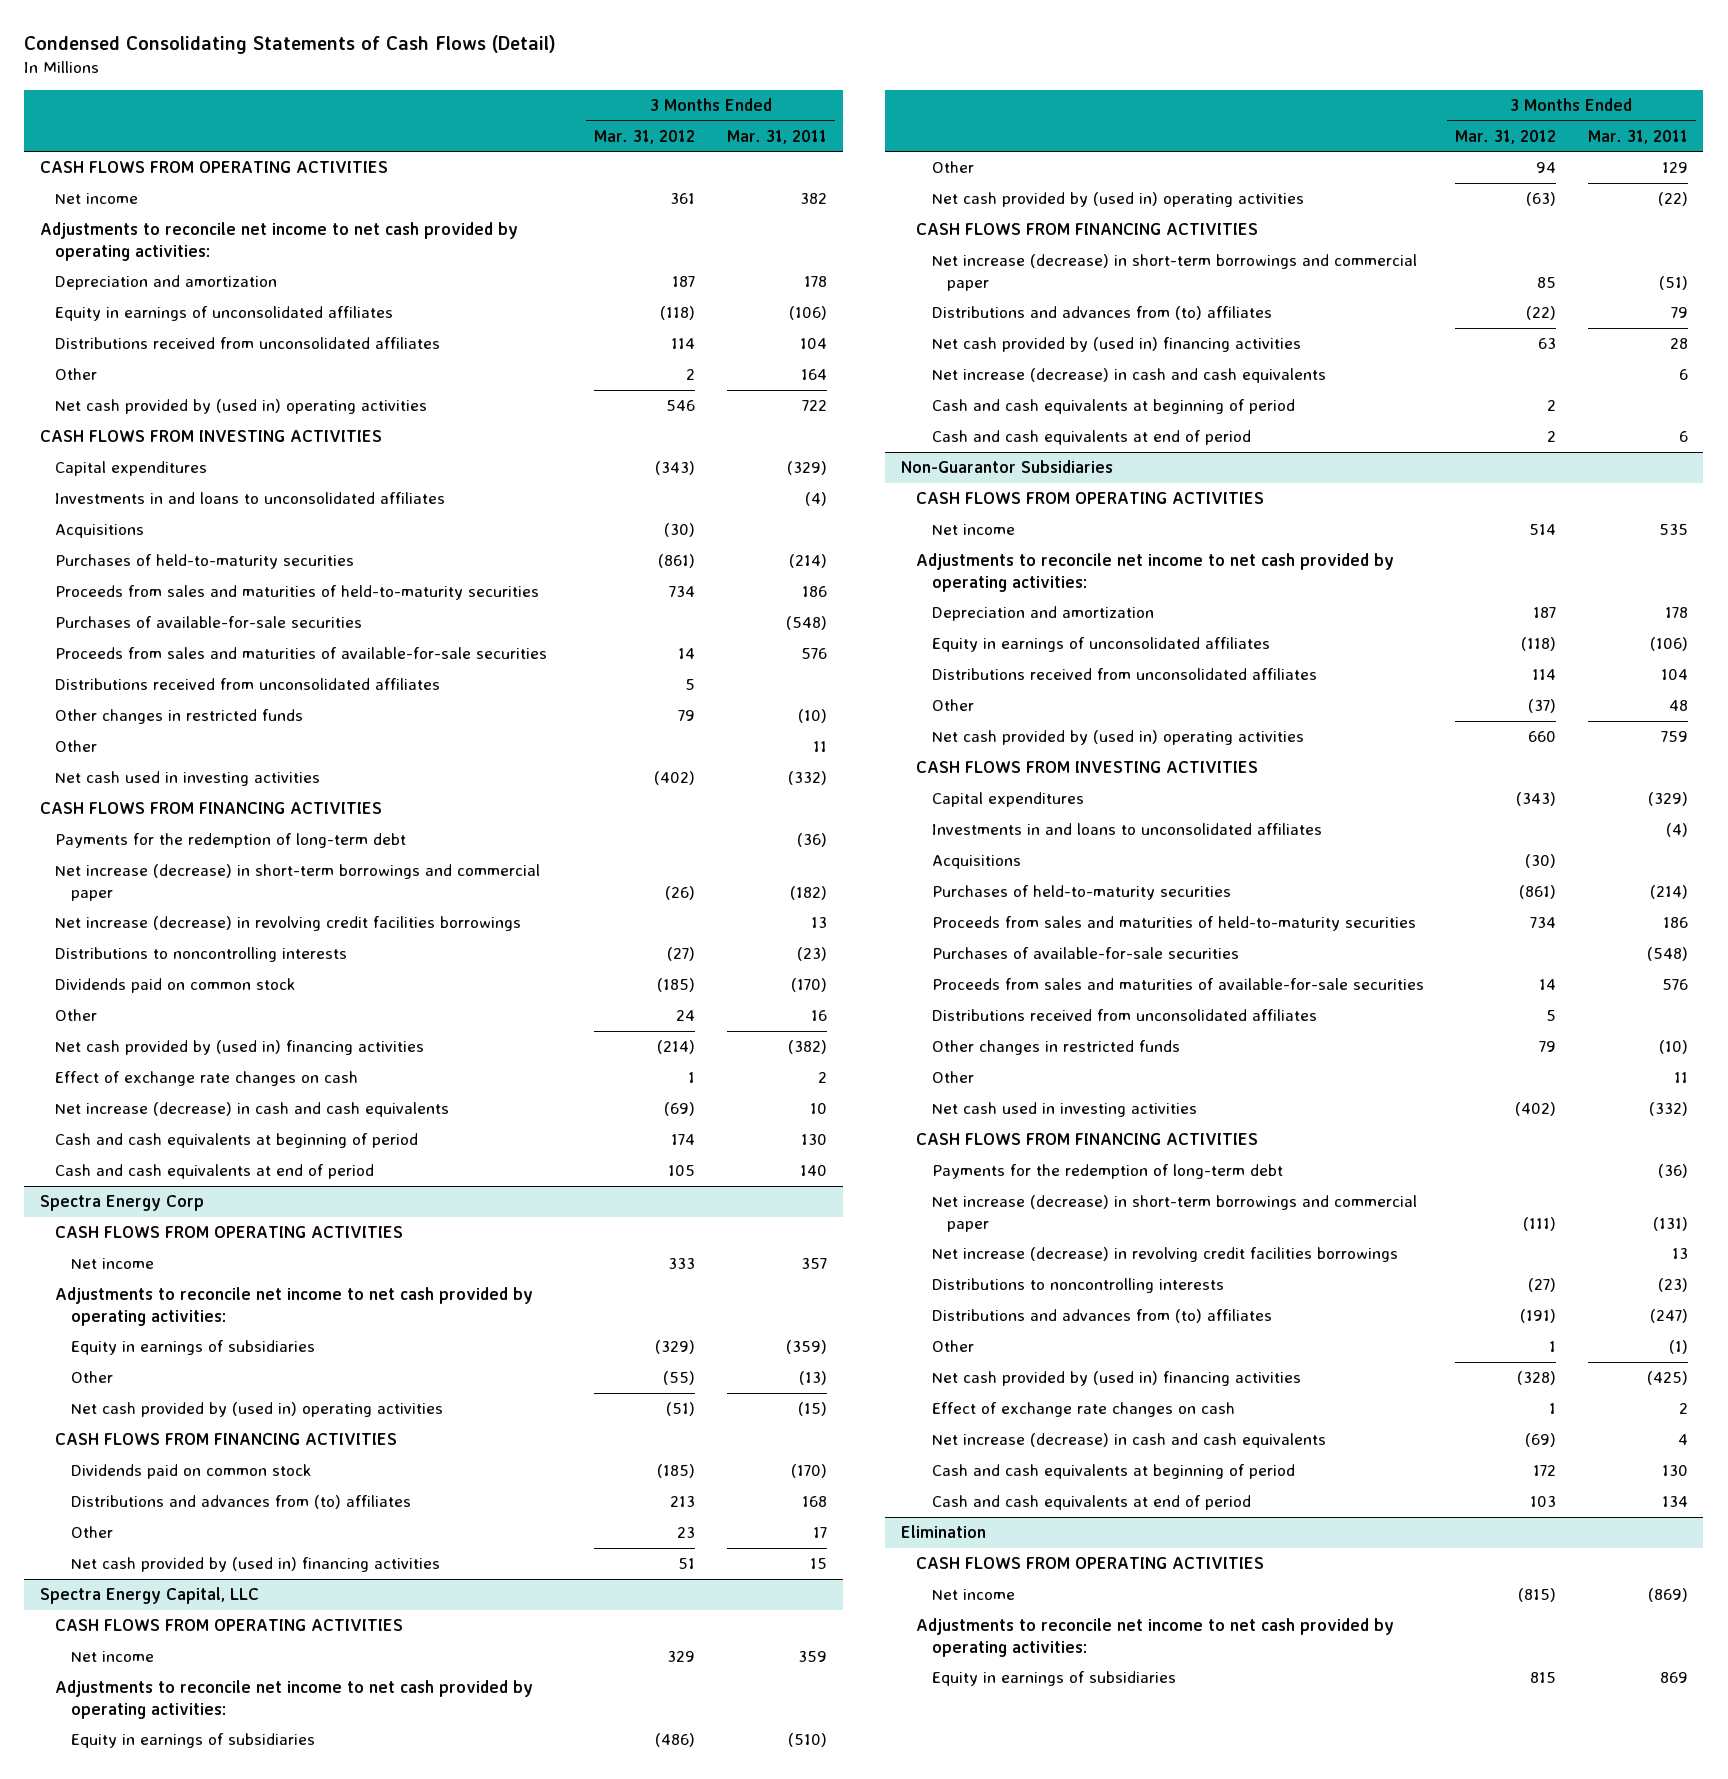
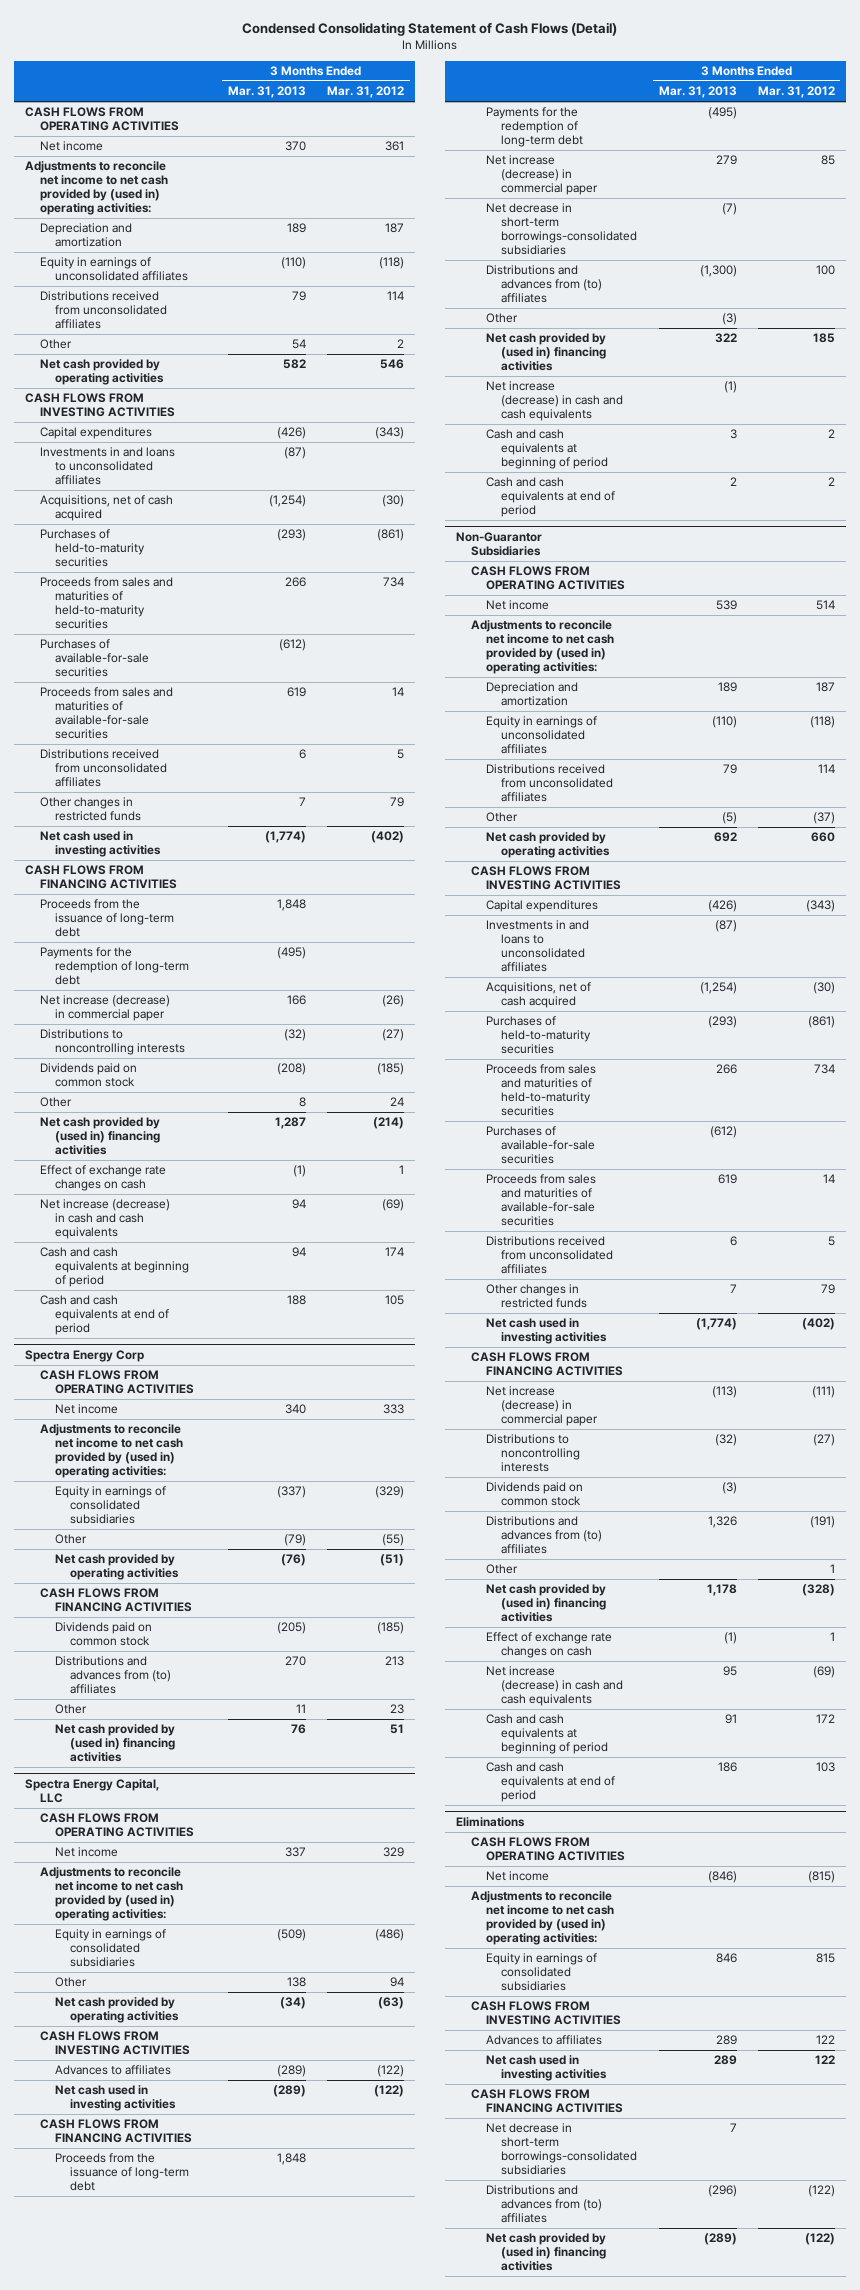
[24,35,557,55] Condensed Consolidating Statements of Cash Flows (Detail) -> [241,21,617,36] Condensed Consolidating Statement of Cash Flows (Detail)
[726,129,827,144] Mar. 31, 2011 -> none
none -> [227,86,306,99] Mar. 31, 2013
[39,222,518,261] Adjustments to reconcile net income to net cash provided by operating activities: -> [24,161,168,216] Adjustments to reconcile net income to net cash provided by (used in) operating activities:
[55,399,428,415] Net cash provided by (used in) operating activities -> [39,359,165,386] Net cash provided by operating activities
[55,524,145,539] Acquisitions -> [39,495,173,522] Acquisitions, net of cash acquired
[55,740,98,753] Other -> none
none -> [39,899,175,938] Proceeds from the issuance of long-term debt
[55,916,522,932] Net increase (decrease) in revolving credit facilities borrowings -> none
[55,864,541,901] Net increase (decrease) in short-term borrowings and commercial paper -> [39,995,170,1022] Net increase (decrease) in commercial paper
[55,1287,534,1326] Adjustments to reconcile net income to net cash provided by operating activities: -> [39,1424,184,1479] Adjustments to reconcile net income to net cash provided by (used in) operating activities:
[70,1340,315,1356] Equity in earnings of subsidiaries -> [55,1486,167,1525] Equity in earnings of consolidated subsidiaries
[70,1402,443,1418] Net cash provided by (used in) operating activities -> [55,1554,180,1581] Net cash provided by operating activities
[55,1680,534,1719] Adjustments to reconcile net income to net cash provided by operating activities: -> [39,1867,184,1922] Adjustments to reconcile net income to net cash provided by (used in) operating activities:
[70,1733,315,1749] Equity in earnings of subsidiaries -> [55,1929,167,1968] Equity in earnings of consolidated subsidiaries
[931,192,1304,208] Net cash provided by (used in) operating activities -> [55,1997,180,2024] Net cash provided by operating activities
none -> [39,2031,191,2056] CASH FLOWS FROM INVESTING ACTIVITIES
none -> [55,2065,172,2076] Advances to affiliates
none -> [55,2085,177,2112] Net cash used in investing activities
none -> [55,2153,190,2192] Proceeds from the issuance of long-term debt
none -> [485,107,583,148] Payments for the redemption of long-term debt
[931,254,1417,291] Net increase (decrease) in short-term borrowings and commercial paper -> [485,155,598,196] Net increase (decrease) in commercial paper
none -> [485,203,637,256] Net decrease in short-term borrowings-consolidated subsidiaries
[1526,306,1557,321] (22) -> [816,265,836,276] 100
none -> [485,313,518,324] Other
[1538,338,1557,350] 63 -> [813,333,836,344] 185
[916,553,1395,592] Adjustments to reconcile net income to net cash provided by operating activities: -> [470,620,614,675] Adjustments to reconcile net income to net cash provided by (used in) operating activities:
[931,730,1304,746] Net cash provided by (used in) operating activities -> [485,832,610,859] Net cash provided by operating activities
[931,855,1021,870] Acquisitions -> [485,982,591,1009] Acquisitions, net of cash acquired
[931,1071,974,1084] Other -> none
[931,1164,1283,1180] Payments for the redemption of long-term debt -> none
[931,1247,1398,1263] Net increase (decrease) in revolving credit facilities borrowings -> none
[931,1195,1417,1232] Net increase (decrease) in short-term borrowings and commercial paper -> [485,1386,598,1427] Net increase (decrease) in commercial paper
none -> [485,1482,583,1507] Dividends paid on common stock
[900,1525,986,1539] Elimination -> [455,1817,525,1828] Eliminations
[916,1618,1395,1657] Adjustments to reconcile net income to net cash provided by operating activities: -> [470,1891,614,1946] Adjustments to reconcile net income to net cash provided by (used in) operating activities:
[931,1671,1176,1687] Equity in earnings of subsidiaries -> [485,1953,597,1992] Equity in earnings of consolidated subsidiaries
none -> [470,2001,621,2026] CASH FLOWS FROM INVESTING ACTIVITIES
none -> [485,2035,602,2046] Advances to affiliates
none -> [485,2055,607,2082] Net cash used in investing activities
none -> [470,2089,623,2114] CASH FLOWS FROM FINANCING ACTIVITIES
none -> [485,2123,637,2176] Net decrease in short-term borrowings-consolidated subsidiaries
none -> [485,2185,602,2224] Distributions and advances from (to) affiliates
none -> [485,2233,606,2272] Net cash provided by (used in) financing activities

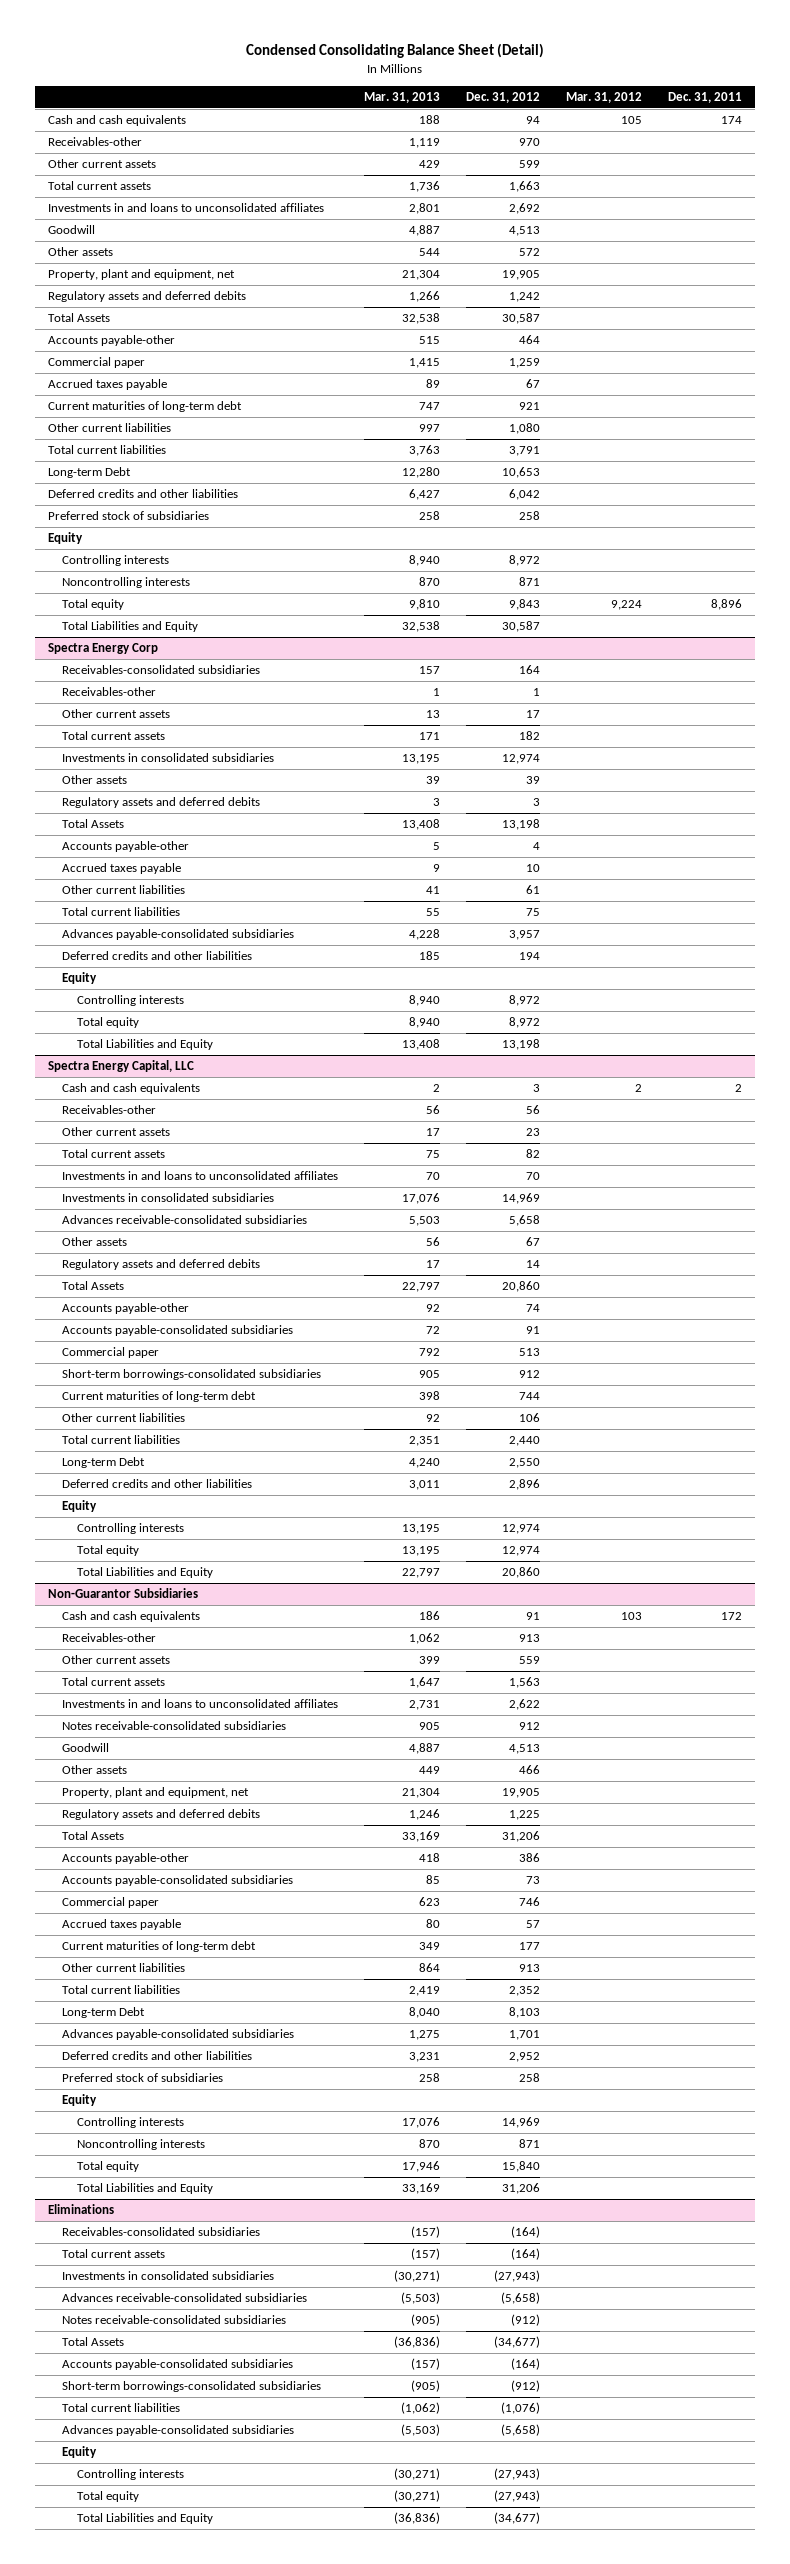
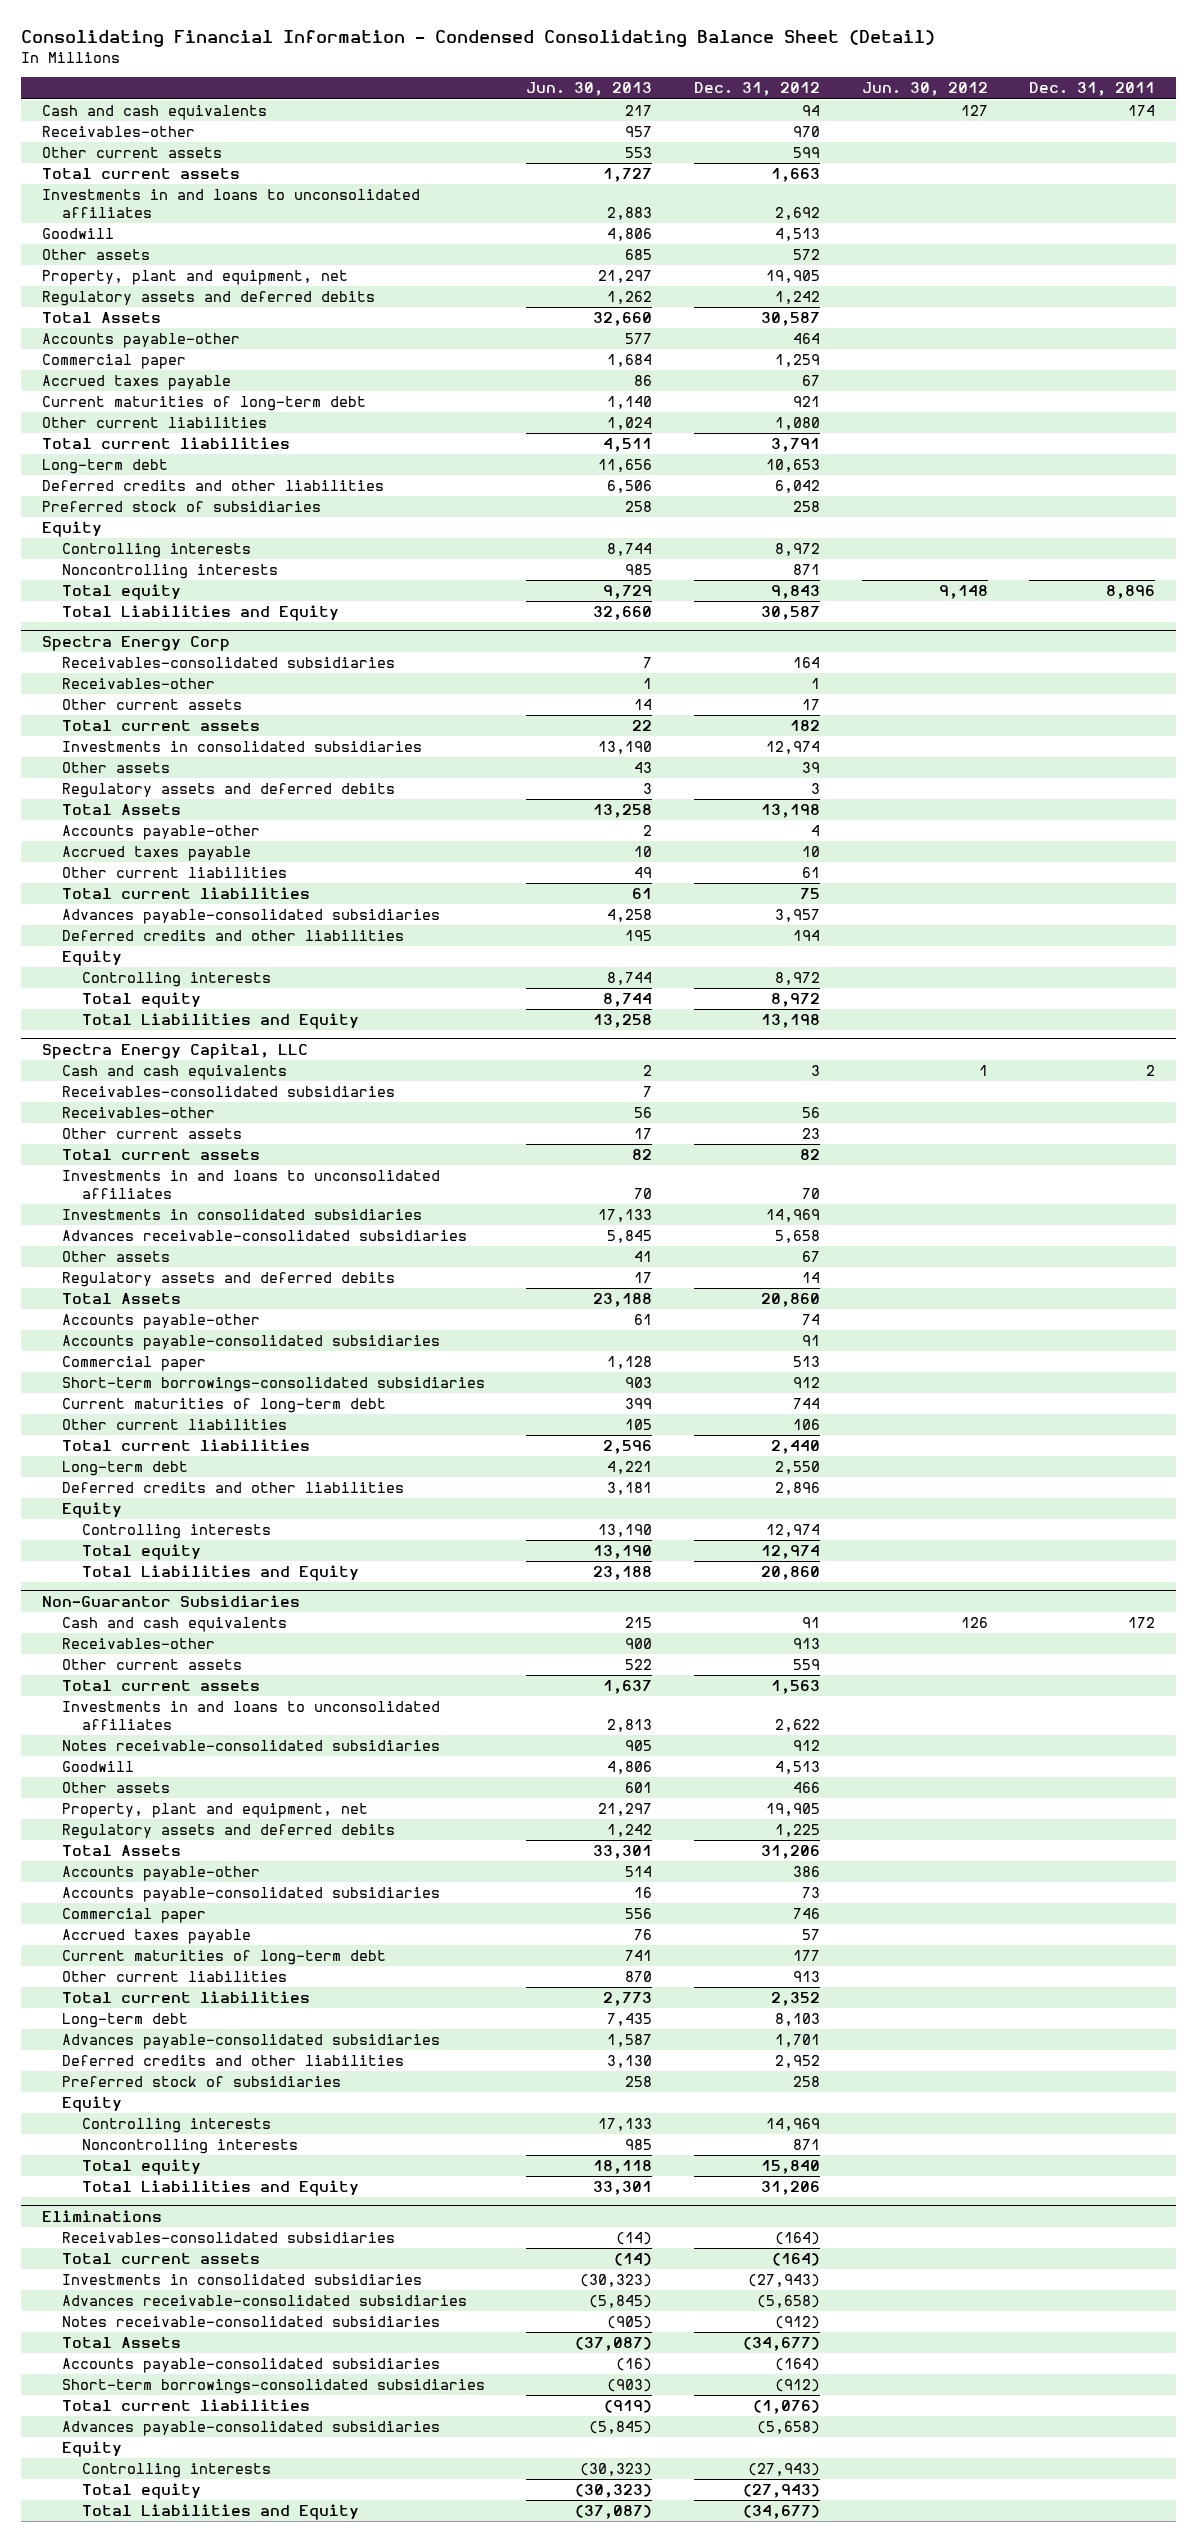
[245,43,544,59] Condensed Consolidating Balance Sheet (Detail) -> [20,30,935,48] Consolidating Financial Information - Condensed Consolidating Balance Sheet (Detail)
[364,92,441,104] Mar. 31, 2013 -> none
[566,92,643,104] Mar. 31, 2012 -> none
none -> [526,82,653,97] Jun. 30, 2013
none -> [861,82,988,97] Jun. 30, 2012
[47,467,131,479] Long-term Debt -> [41,459,168,475] Long-term debt
none -> [61,1086,395,1098] Receivables-consolidated subsidiaries
[62,1457,146,1469] Long-term Debt -> [61,1461,188,1477] Long-term debt
[62,2007,146,2019] Long-term Debt -> [61,2013,188,2029] Long-term debt

